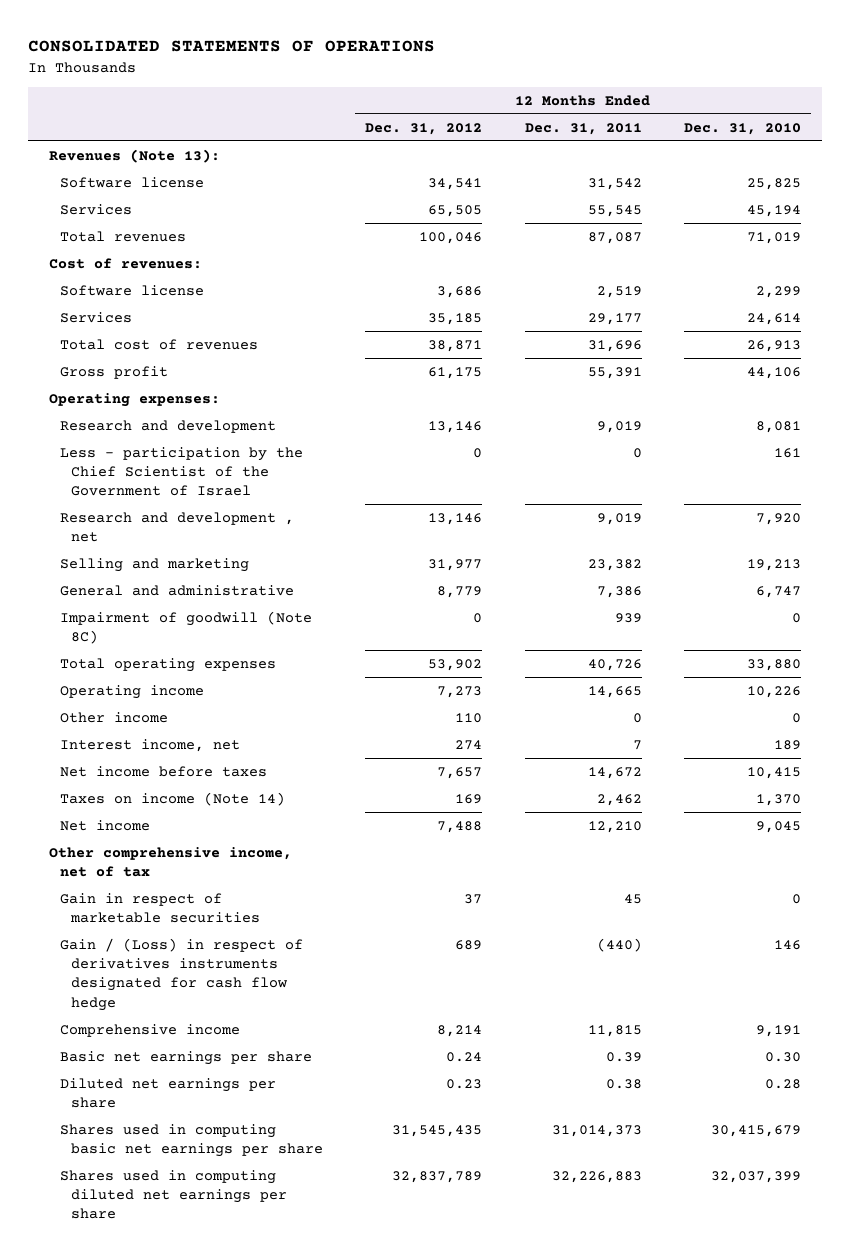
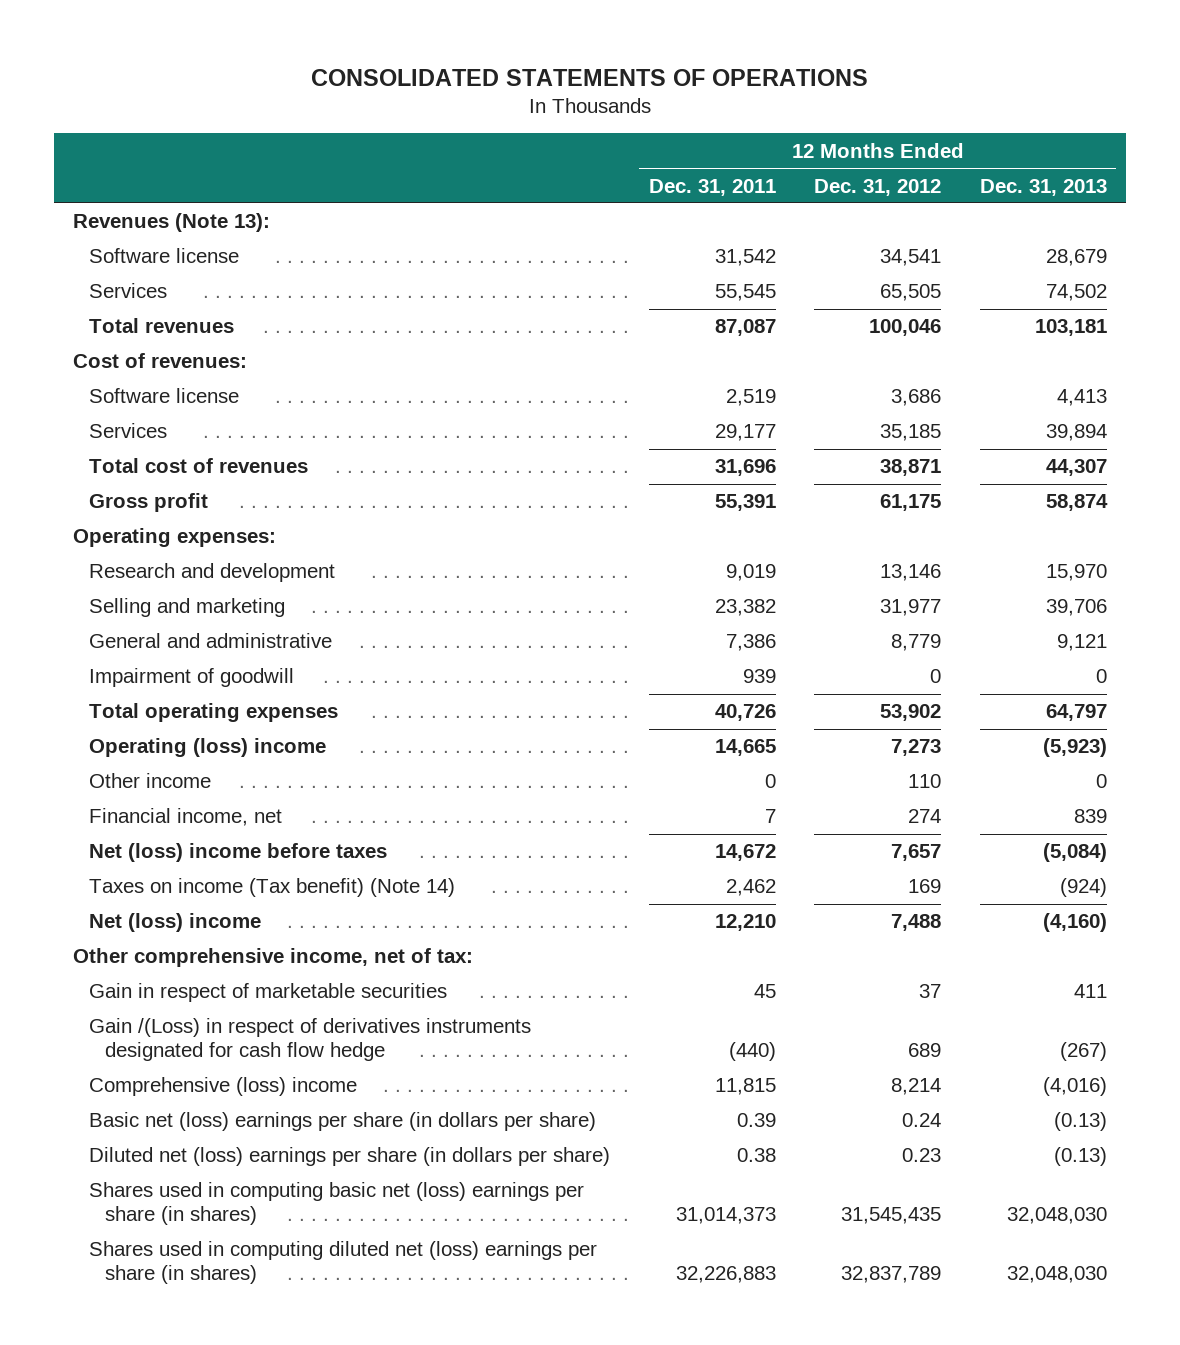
[683,122,801,135] Dec. 31, 2010 -> none
none -> [979,178,1107,196] Dec. 31, 2013
[60,446,304,497] Less - participation by the Chief Scientist of the Government of Israel -> none
[60,511,295,543] Research and development , net -> none
[60,610,313,645] Impairment of goodwill (Note 8C) -> [89,668,295,688] Impairment of goodwill
[60,684,205,699] Operating income -> [89,738,327,758] Operating (loss) income
[60,738,241,752] Interest income, net -> [89,808,283,827] Financial income, net
[60,765,268,777] Net income before taxes -> [89,843,388,863] Net (loss) income before taxes
[60,791,286,806] Taxes on income (Note 14) -> [89,878,456,898] Taxes on income (Tax benefit) (Note 14)
[60,819,151,831] Net income -> [89,913,262,933] Net (loss) income
[48,846,292,878] Other comprehensive income, net of tax -> [73,948,474,968] Other comprehensive income, net of tax:
[60,937,304,1011] Gain / (Loss) in respect of derivatives instruments designated for cash flow hedge -> [89,1018,532,1062] Gain /(Loss) in respect of derivatives instruments designated for cash flow hedge
[60,1023,241,1037] Comprehensive income -> [89,1077,358,1097] Comprehensive (loss) income
[60,1050,313,1065] Basic net earnings per share -> [89,1112,597,1132] Basic net (loss) earnings per share (in dollars per share)
[60,1077,277,1109] Diluted net earnings per share -> [89,1147,611,1167] Diluted net (loss) earnings per share (in dollars per share)
[60,1123,324,1158] Shares used in computing basic net earnings per share -> [89,1182,585,1226] Shares used in computing basic net (loss) earnings per share (in shares)
[60,1169,288,1220] Shares used in computing diluted net earnings per share -> [89,1241,598,1285] Shares used in computing diluted net (loss) earnings per share (in shares)

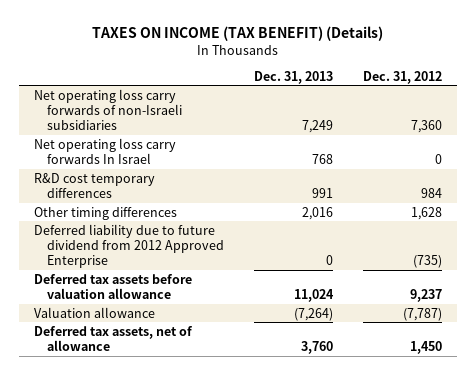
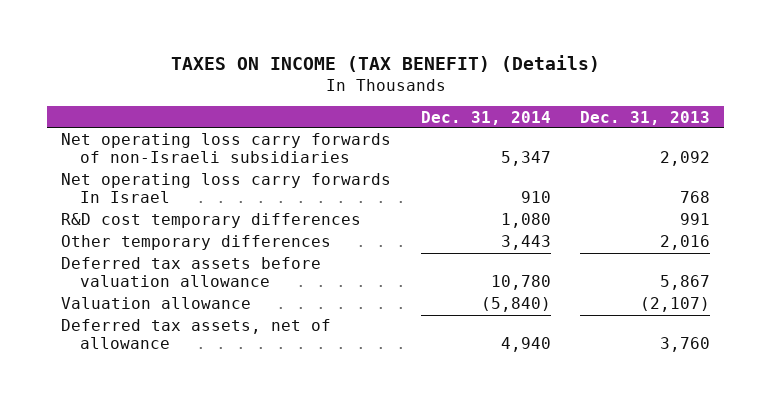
[363,70,443,84] Dec. 31, 2012 -> none
none -> [420,110,551,125] Dec. 31, 2014
[302,120,334,134] 7,249 -> [659,151,710,167] 2,092
[34,223,225,269] Deferred liability due to future dividend from 2012 Approved Enterprise -> none
[34,206,178,220] Other timing differences -> [61,235,332,251] Other temporary differences
[294,289,335,303] 11,024 -> [659,275,710,291] 5,867
[294,307,334,321] (7,264) -> [639,297,710,313] (2,107)

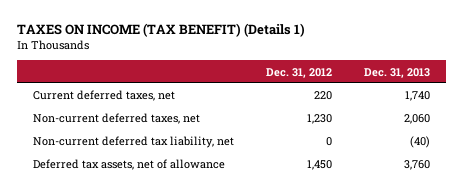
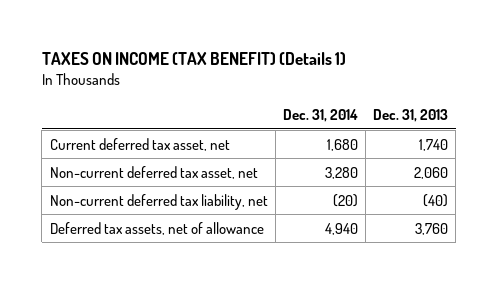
[266,67,333,78] Dec. 31, 2012 -> none
none -> [282,108,358,122] Dec. 31, 2014
[32,90,175,102] Current deferred taxes, net -> [49,137,230,151] Current deferred tax asset, net
[32,113,200,125] Non-current deferred taxes, net -> [49,165,258,179] Non-current deferred tax asset, net

